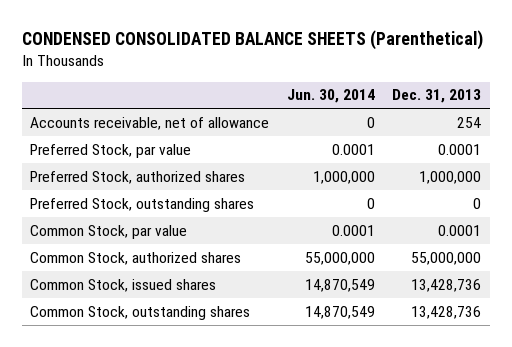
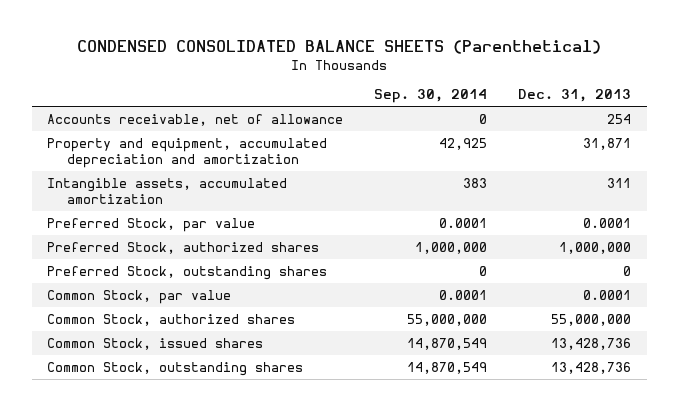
[286,89,375,104] Jun. 30, 2014 -> none
none -> [374,89,488,104] Sep. 30, 2014
none -> [47,137,328,168] Property and equipment, accumulated depreciation and amortization
none -> [47,177,288,204] Intangible assets, accumulated amortization

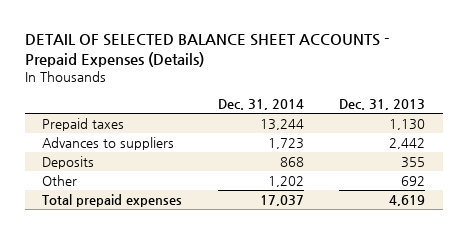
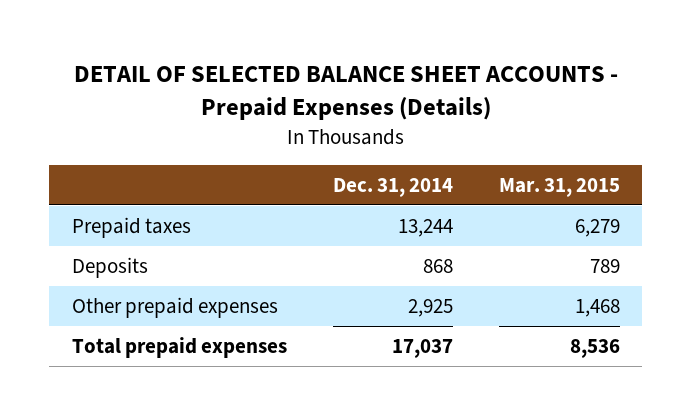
[338,98,425,110] Dec. 31, 2013 -> none
none -> [498,177,620,197] Mar. 31, 2015
[42,137,175,151] Advances to suppliers -> none
[42,175,78,187] Other -> [72,297,279,319] Other prepaid expenses
[267,176,304,188] 1,202 -> [407,299,453,318] 2,925

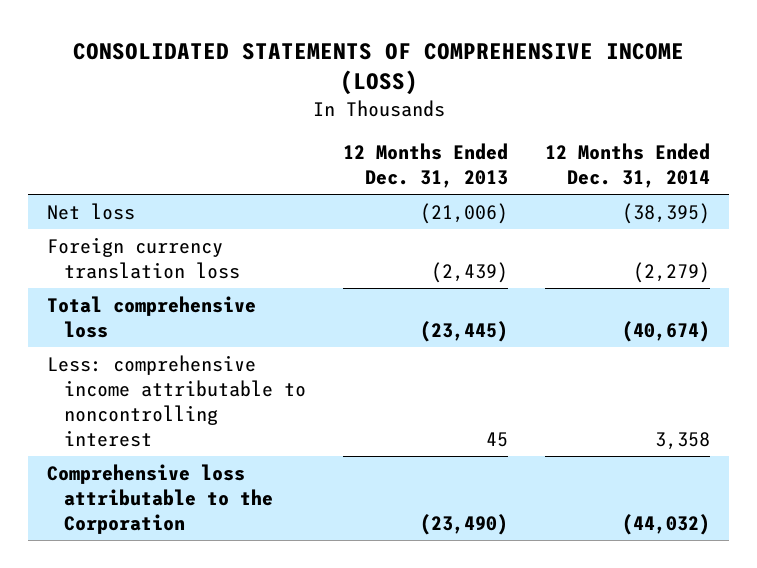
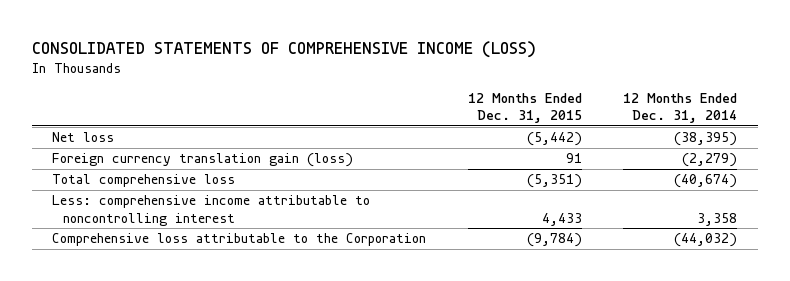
[343,143,509,189] 12 Months Ended Dec. 31, 2013 -> none
none -> [467,92,582,124] 12 Months Ended Dec. 31, 2015
[46,236,240,279] Foreign currency translation loss -> [52,153,354,168] Foreign currency translation gain (loss)

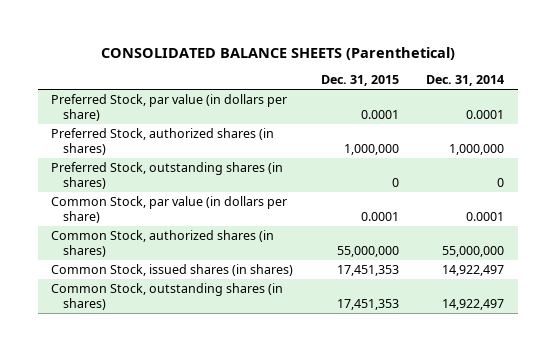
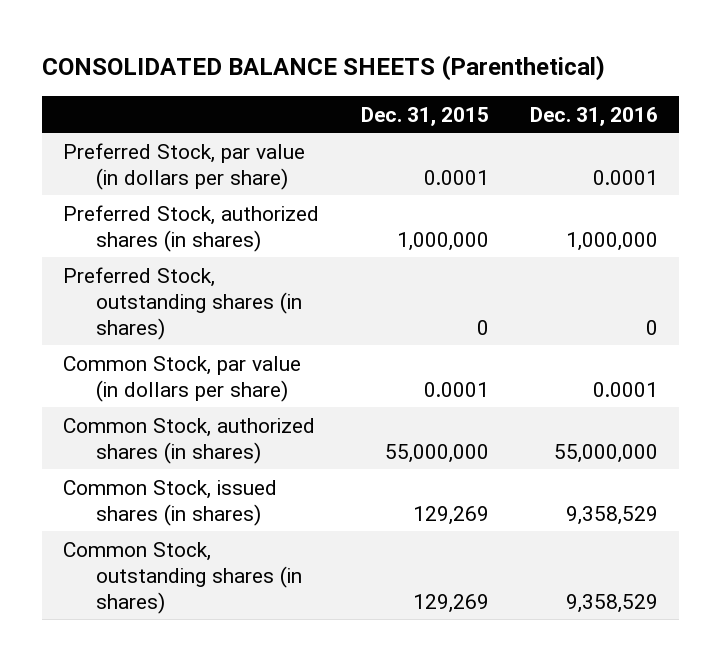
[426,75,505,87] Dec. 31, 2014 -> none
none -> [529,106,658,126] Dec. 31, 2016
[336,265,399,277] 17,451,353 -> [412,505,489,525] 129,269
[336,298,399,310] 17,451,353 -> [412,593,489,613] 129,269

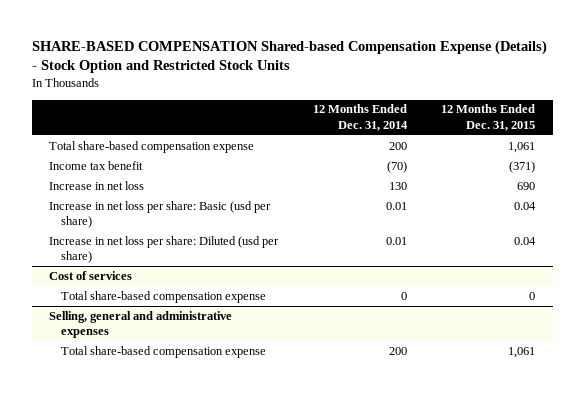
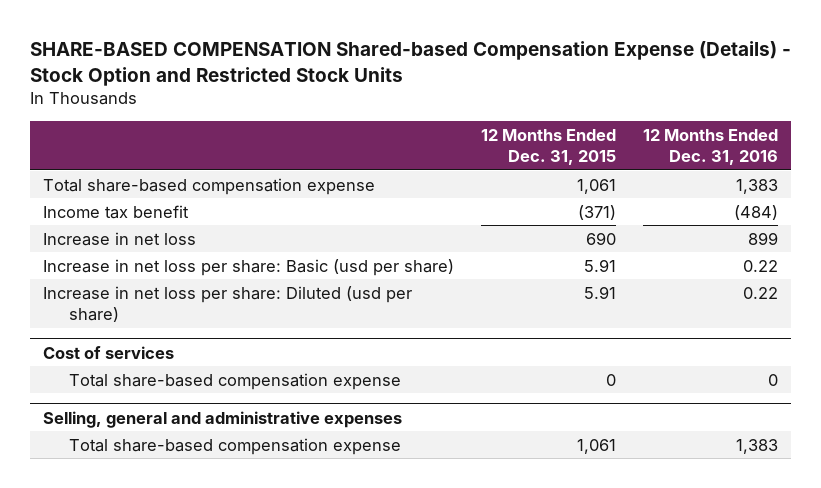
[312,104,408,131] 12 Months Ended Dec. 31, 2014 -> none
none -> [642,128,778,166] 12 Months Ended Dec. 31, 2016
[514,201,537,210] 0.04 -> [584,258,617,272] 5.91
[514,236,537,245] 0.04 -> [584,285,617,299] 5.91

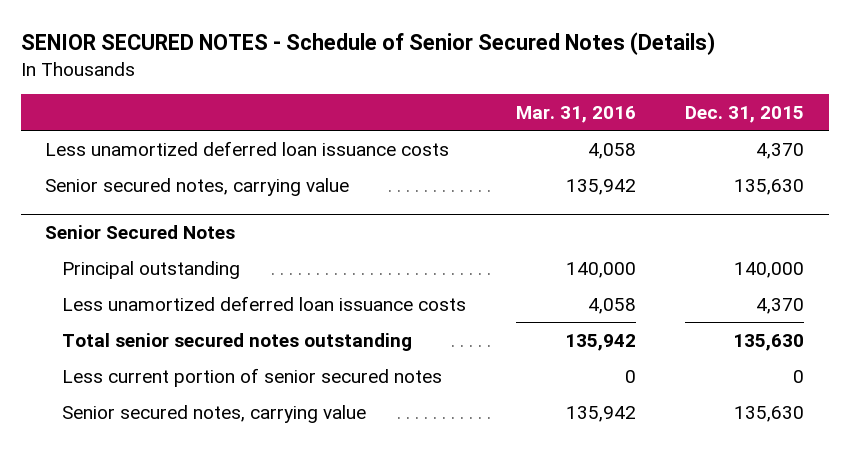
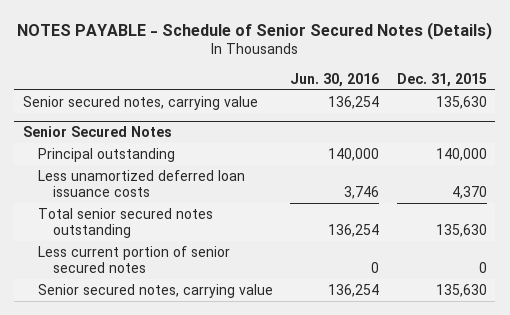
[20,32,715,56] SENIOR SECURED NOTES - Schedule of Senior Secured Notes (Details) -> [16,21,492,40] NOTES PAYABLE - Schedule of Senior Secured Notes (Details)
[515,106,636,124] Mar. 31, 2016 -> none
none -> [290,72,380,87] Jun. 30, 2016
[45,140,450,156] Less unamortized deferred loan issuance costs -> none

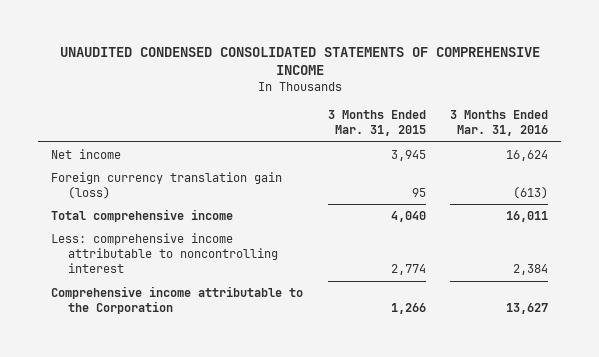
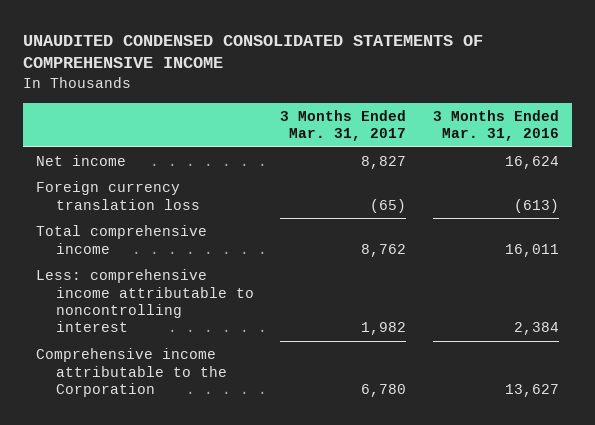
[327,110,426,137] 3 Months Ended Mar. 31, 2015 -> none
none -> [280,110,407,142] 3 Months Ended Mar. 31, 2017
[50,171,282,200] Foreign currency translation gain (loss) -> [36,181,201,210] Foreign currency translation loss

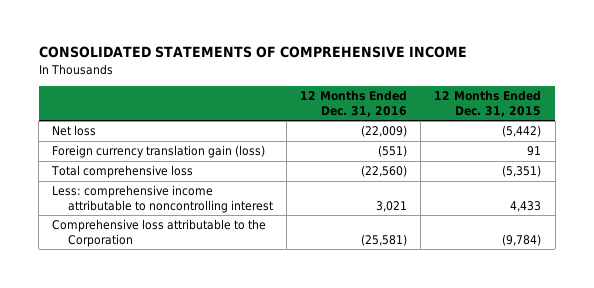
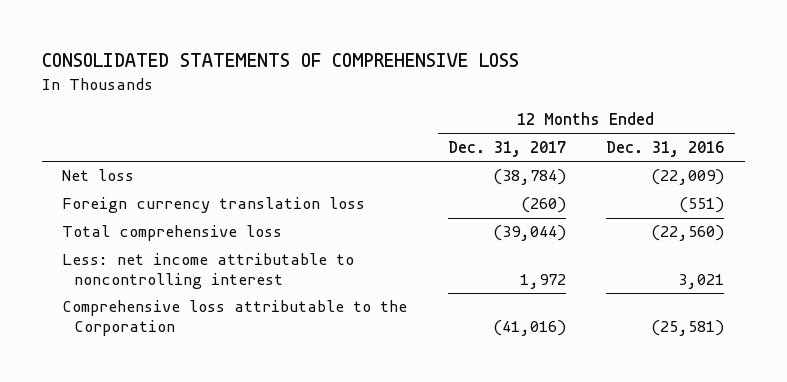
[38,46,467,59] CONSOLIDATED STATEMENTS OF COMPREHENSIVE INCOME -> [41,53,519,68] CONSOLIDATED STATEMENTS OF COMPREHENSIVE LOSS
[434,90,542,117] 12 Months Ended Dec. 31, 2015 -> none
none -> [447,141,566,158] Dec. 31, 2017
[52,145,266,159] Foreign currency translation gain (loss) -> [62,197,366,214] Foreign currency translation loss
[52,185,273,213] Less: comprehensive income attributable to noncontrolling interest -> [62,253,355,289] Less: net income attributable to noncontrolling interest

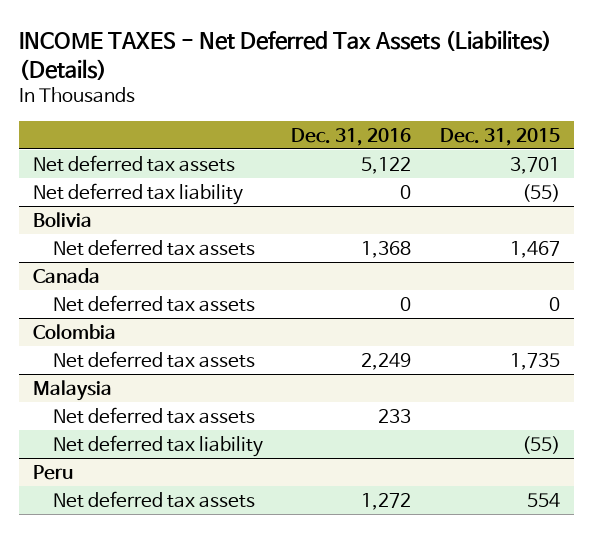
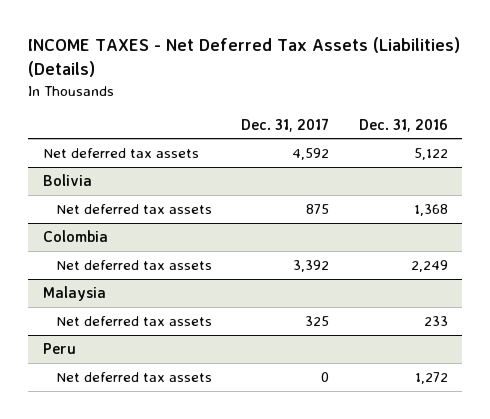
[18,29,552,81] INCOME TAXES - Net Deferred Tax Assets (Liabilites) (Details) -> [27,37,460,78] INCOME TAXES - Net Deferred Tax Assets (Liabilities) (Details)
[439,127,560,146] Dec. 31, 2015 -> none
none -> [241,117,330,132] Dec. 31, 2017
[32,182,243,205] Net deferred tax liability -> none
[32,267,100,283] Canada -> none
[53,294,256,312] Net deferred tax assets -> none
[53,434,264,457] Net deferred tax liability -> none

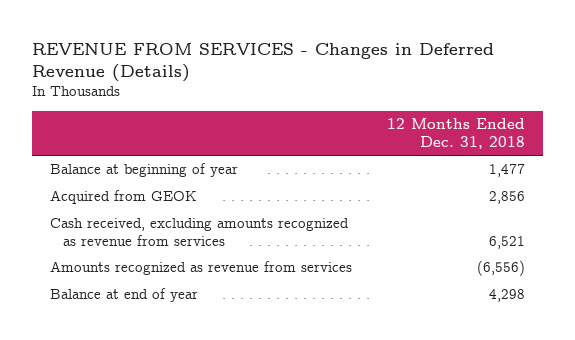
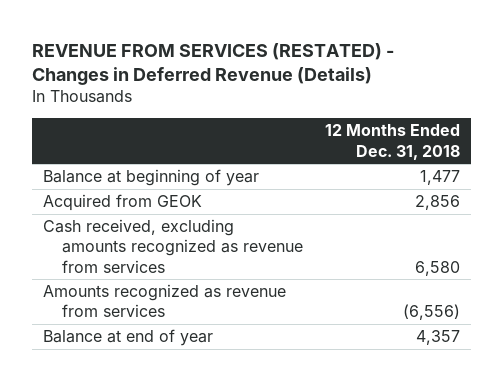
[32,42,495,82] REVENUE FROM SERVICES - Changes in Deferred Revenue (Details) -> [32,42,395,86] REVENUE FROM SERVICES (RESTATED) - Changes in Deferred Revenue (Details)
[489,236,526,250] 6,521 -> [415,260,461,276] 6,580
[489,289,526,303] 4,298 -> [416,330,461,346] 4,357

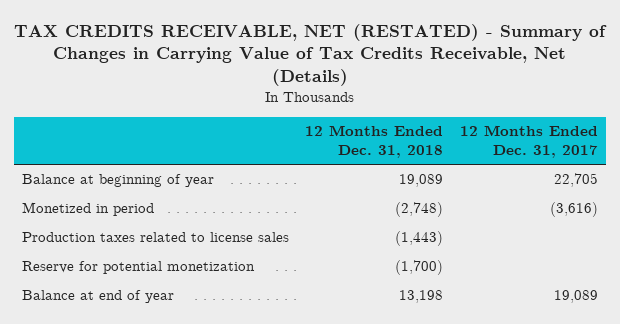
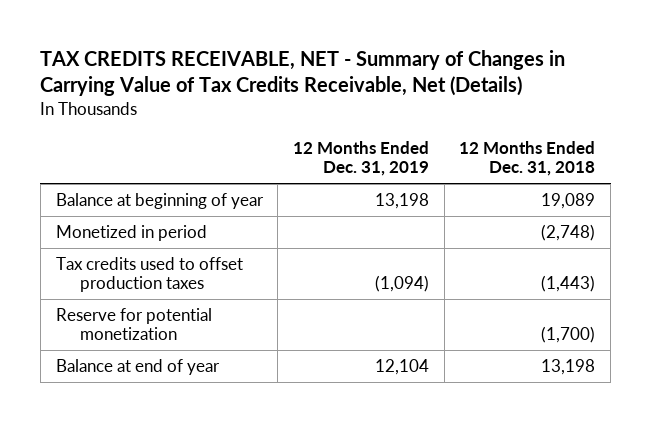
[13,23,607,87] TAX CREDITS RECEIVABLE, NET (RESTATED) - Summary of Changes in Carrying Value of Tax Credits Receivable, Net (Details) -> [40,50,566,97] TAX CREDITS RECEIVABLE, NET - Summary of Changes in Carrying Value of Tax Credits Receivable, Net (Details)
[459,125,598,158] 12 Months Ended Dec. 31, 2017 -> none
none -> [292,140,429,177] 12 Months Ended Dec. 31, 2019
[22,232,290,243] Production taxes related to license sales -> [55,256,243,293] Tax credits used to offset production taxes

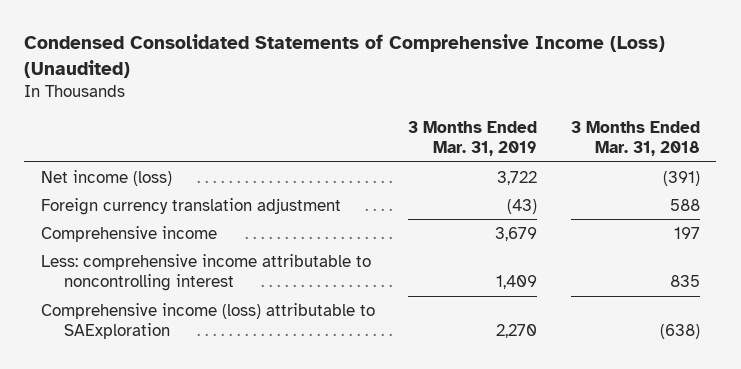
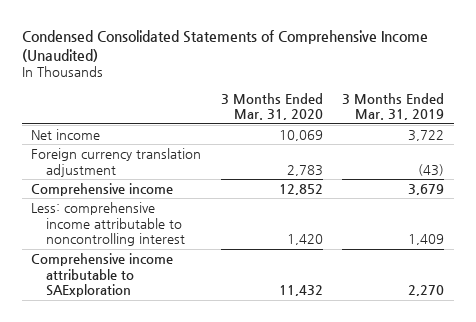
[24,34,666,78] Condensed Consolidated Statements of Comprehensive Income (Loss) (Unaudited) -> [21,29,428,62] Condensed Consolidated Statements of Comprehensive Income (Unaudited)
[570,120,700,157] 3 Months Ended Mar. 31, 2018 -> none
none -> [220,92,323,121] 3 Months Ended Mar. 31, 2020
[40,169,172,186] Net income (loss) -> [31,128,101,140] Net income
[40,302,375,340] Comprehensive income (loss) attributable to SAExploration -> [31,252,174,298] Comprehensive income attributable to SAExploration

